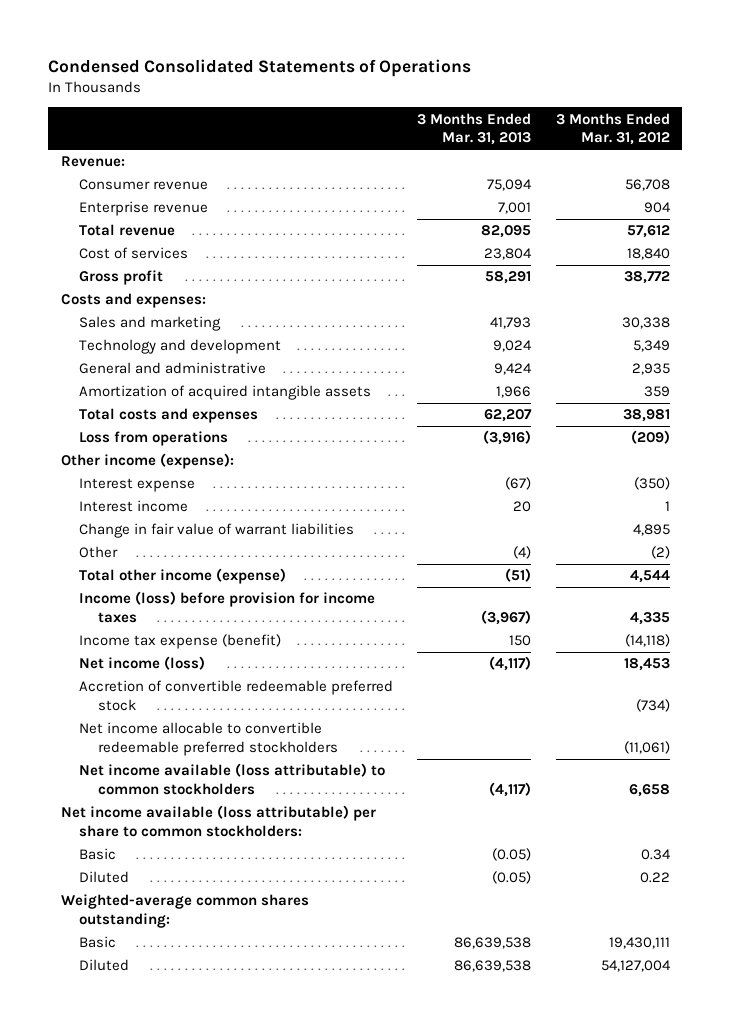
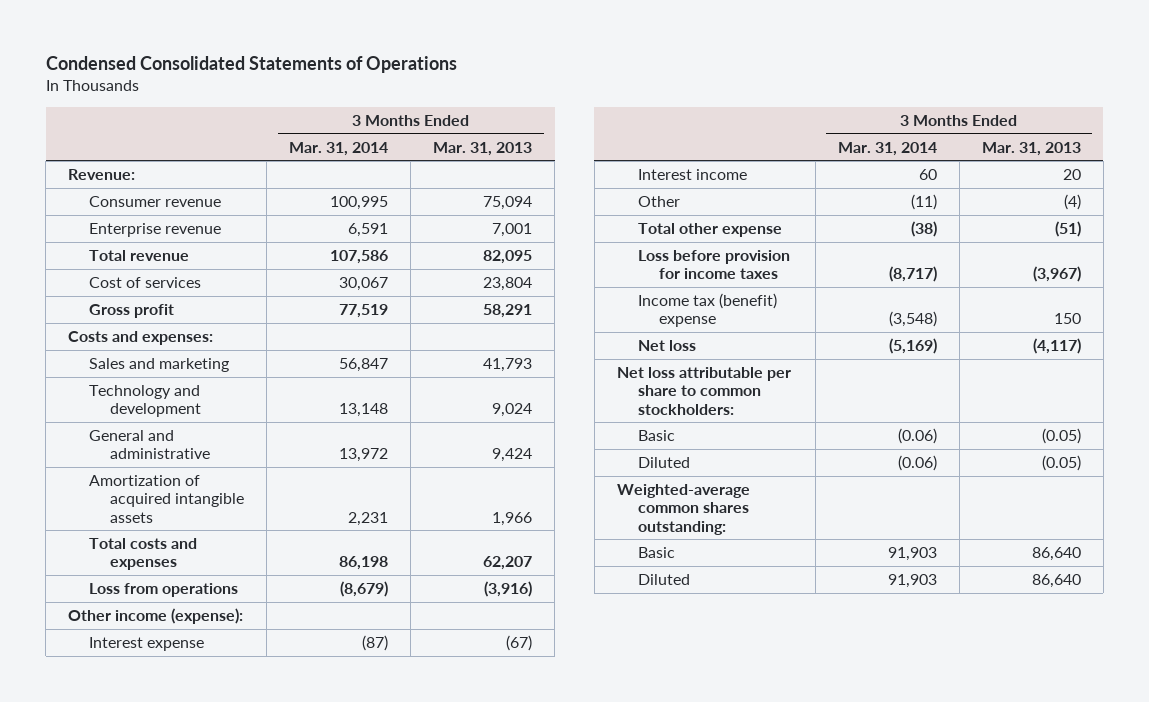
[555,112,670,146] 3 Months Ended Mar. 31, 2012 -> none
none -> [289,141,389,156] Mar. 31, 2014
[79,523,355,539] Change in fair value of warrant liabilities -> none
[79,680,394,712] Accretion of convertible redeemable preferred stock -> none
[79,722,338,757] Net income allocable to convertible redeemable preferred stockholders -> none
[79,763,386,796] Net income available (loss attributable) to common stockholders -> none
[79,568,287,585] Total other income (expense) -> [637,222,782,237] Total other expense
[79,591,376,624] Income (loss) before provision for income taxes -> [637,249,790,280] Loss before provision for income taxes
[79,634,282,650] Income tax expense (benefit) -> [637,292,777,328] Income tax (benefit) expense
[79,656,206,671] Net income (loss) -> [637,339,696,351] Net loss
[60,805,376,838] Net income available (loss attributable) per share to common stockholders: -> [616,366,791,415] Net loss attributable per share to common stockholders:
[454,937,532,950] 86,639,538 -> [1031,546,1081,561] 86,640
[454,960,532,973] 86,639,538 -> [1031,573,1081,588] 86,640

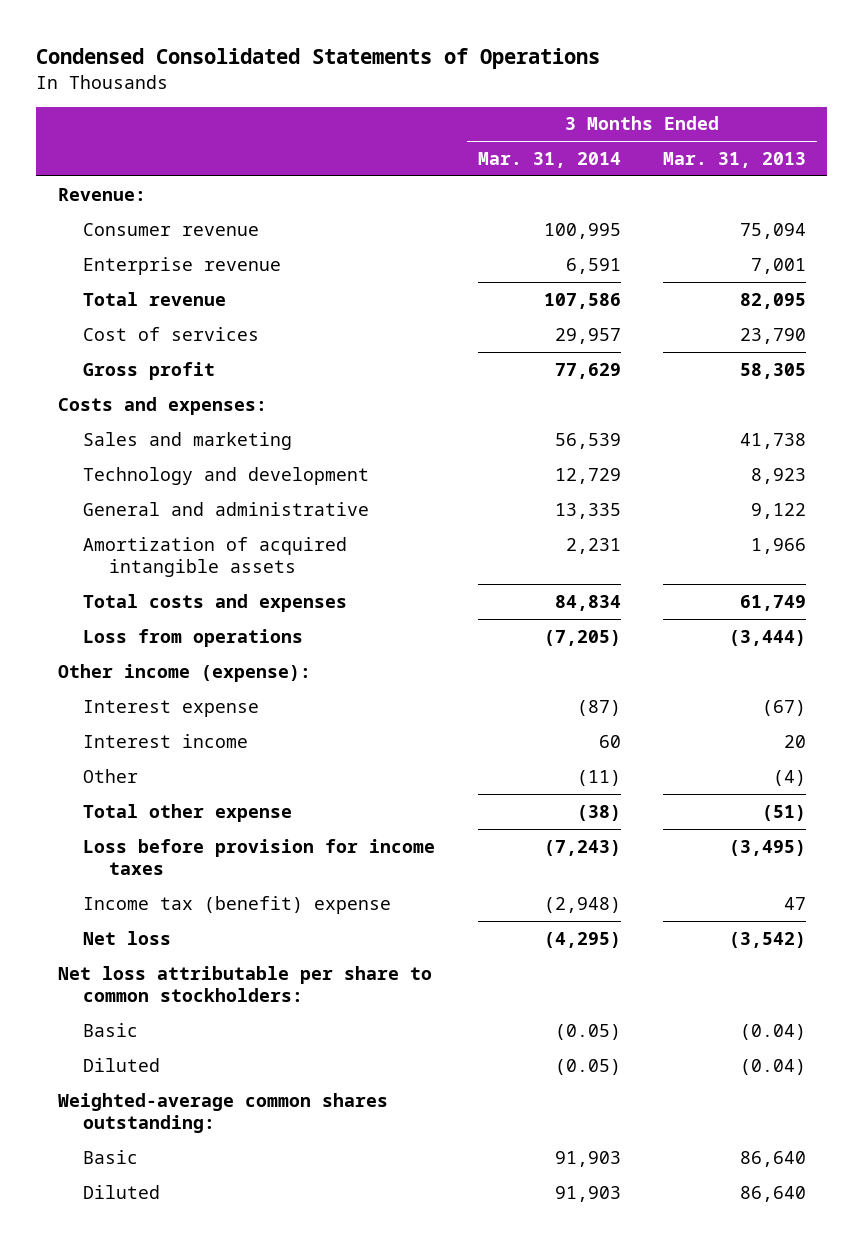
[339,276,389,291] 30,067 -> [554,327,621,344] 29,957
[483,276,533,291] 23,804 -> [740,327,807,344] 23,790
[339,303,389,318] 77,519 -> [554,362,621,379] 77,629
[483,303,533,318] 58,291 -> [740,362,807,379] 58,305
[339,357,389,372] 56,847 -> [554,432,621,449] 56,539
[483,357,533,372] 41,793 -> [740,432,807,449] 41,738
[339,403,389,418] 13,148 -> [554,467,621,484] 12,729
[492,403,533,418] 9,024 -> [751,467,807,484] 8,923
[339,448,389,463] 13,972 -> [554,502,621,519] 13,335
[492,448,533,463] 9,424 -> [751,502,807,519] 9,122
[339,556,389,571] 86,198 -> [554,594,621,611] 84,834
[483,556,533,571] 62,207 -> [740,594,807,611] 61,749
[340,580,389,597] (8,679) -> [543,629,621,646] (7,205)
[484,580,533,597] (3,916) -> [729,629,807,646] (3,444)
[888,266,937,283] (8,717) -> [543,839,621,856] (7,243)
[1032,266,1081,283] (3,967) -> [729,839,807,856] (3,495)
[888,311,937,328] (3,548) -> [543,896,621,913] (2,948)
[1053,313,1081,325] 150 -> [784,896,807,910] 47
[888,337,937,354] (5,169) -> [543,931,621,948] (4,295)
[1032,337,1081,354] (4,117) -> [729,931,807,948] (3,542)
[897,427,937,444] (0.06) -> [554,1023,621,1040] (0.05)
[1041,427,1081,444] (0.05) -> [740,1023,807,1040] (0.04)
[897,454,937,471] (0.06) -> [554,1058,621,1075] (0.05)
[1041,454,1081,471] (0.05) -> [740,1058,807,1075] (0.04)

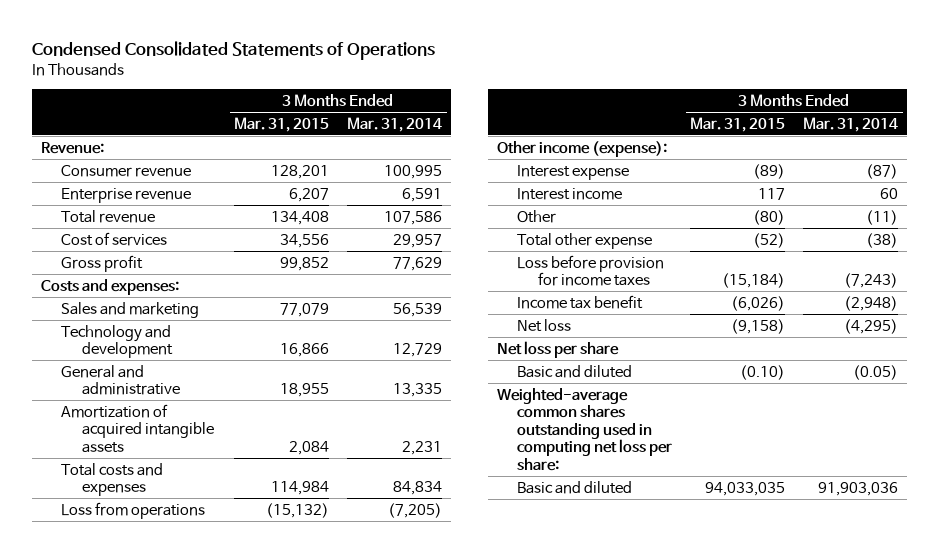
[663,152,807,169] Mar. 31, 2013 -> none
none -> [234,116,330,132] Mar. 31, 2015
[83,895,392,914] Income tax (benefit) expense -> [517,294,644,309] Income tax benefit
[83,1022,139,1037] Basic -> none
[83,1057,161,1072] Diluted -> none
[83,1149,139,1164] Basic -> none
[83,1184,161,1199] Diluted -> none
[57,965,432,1002] Net loss attributable per share to common stockholders: -> [497,340,620,358] Net loss per share
none -> [517,364,633,378] Basic and diluted
[57,1092,388,1133] Weighted-average common shares outstanding: -> [497,387,673,471] Weighted-average common shares outstanding used in computing net loss per share:
none -> [517,480,633,494] Basic and diluted

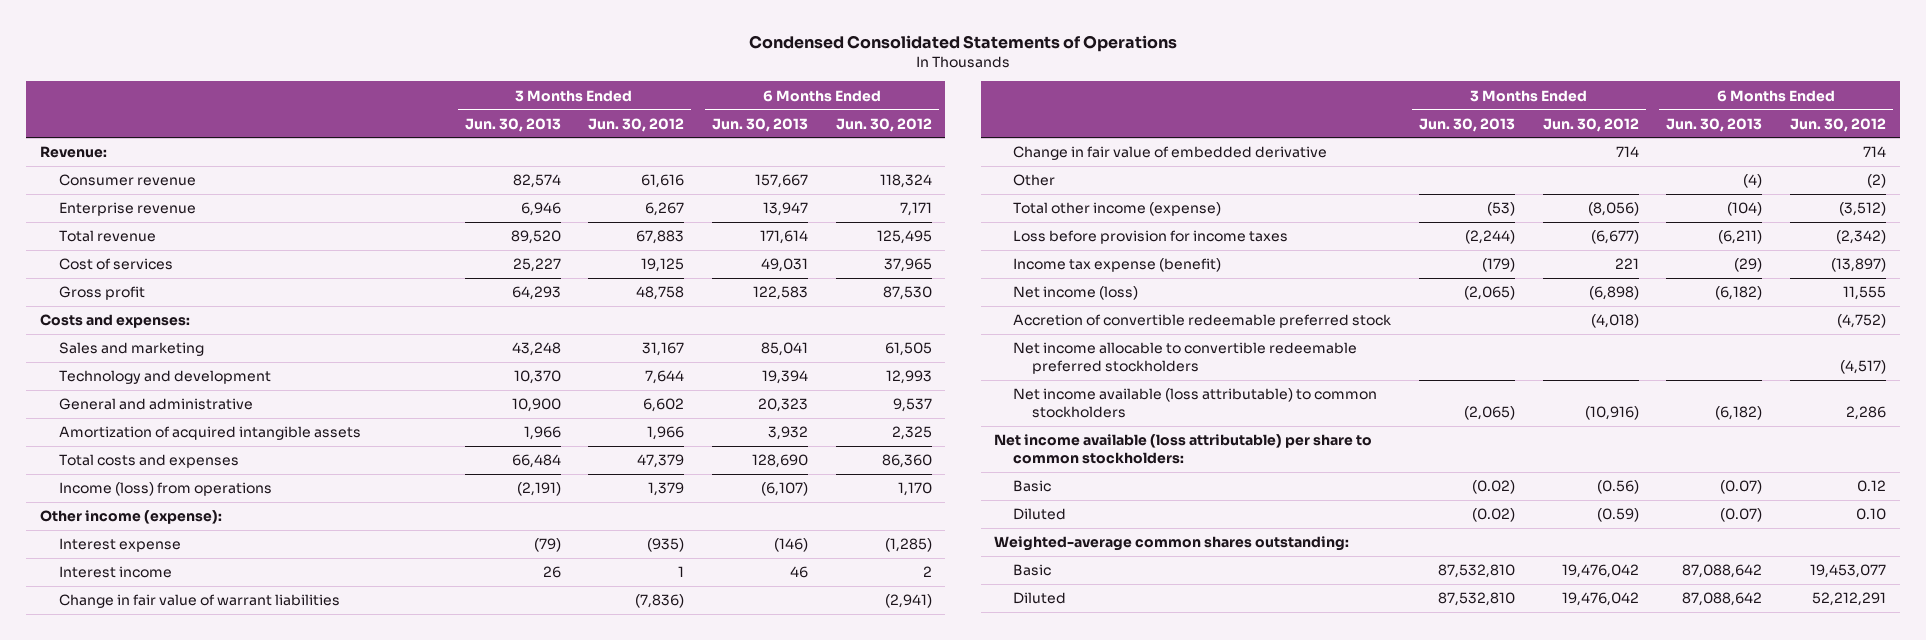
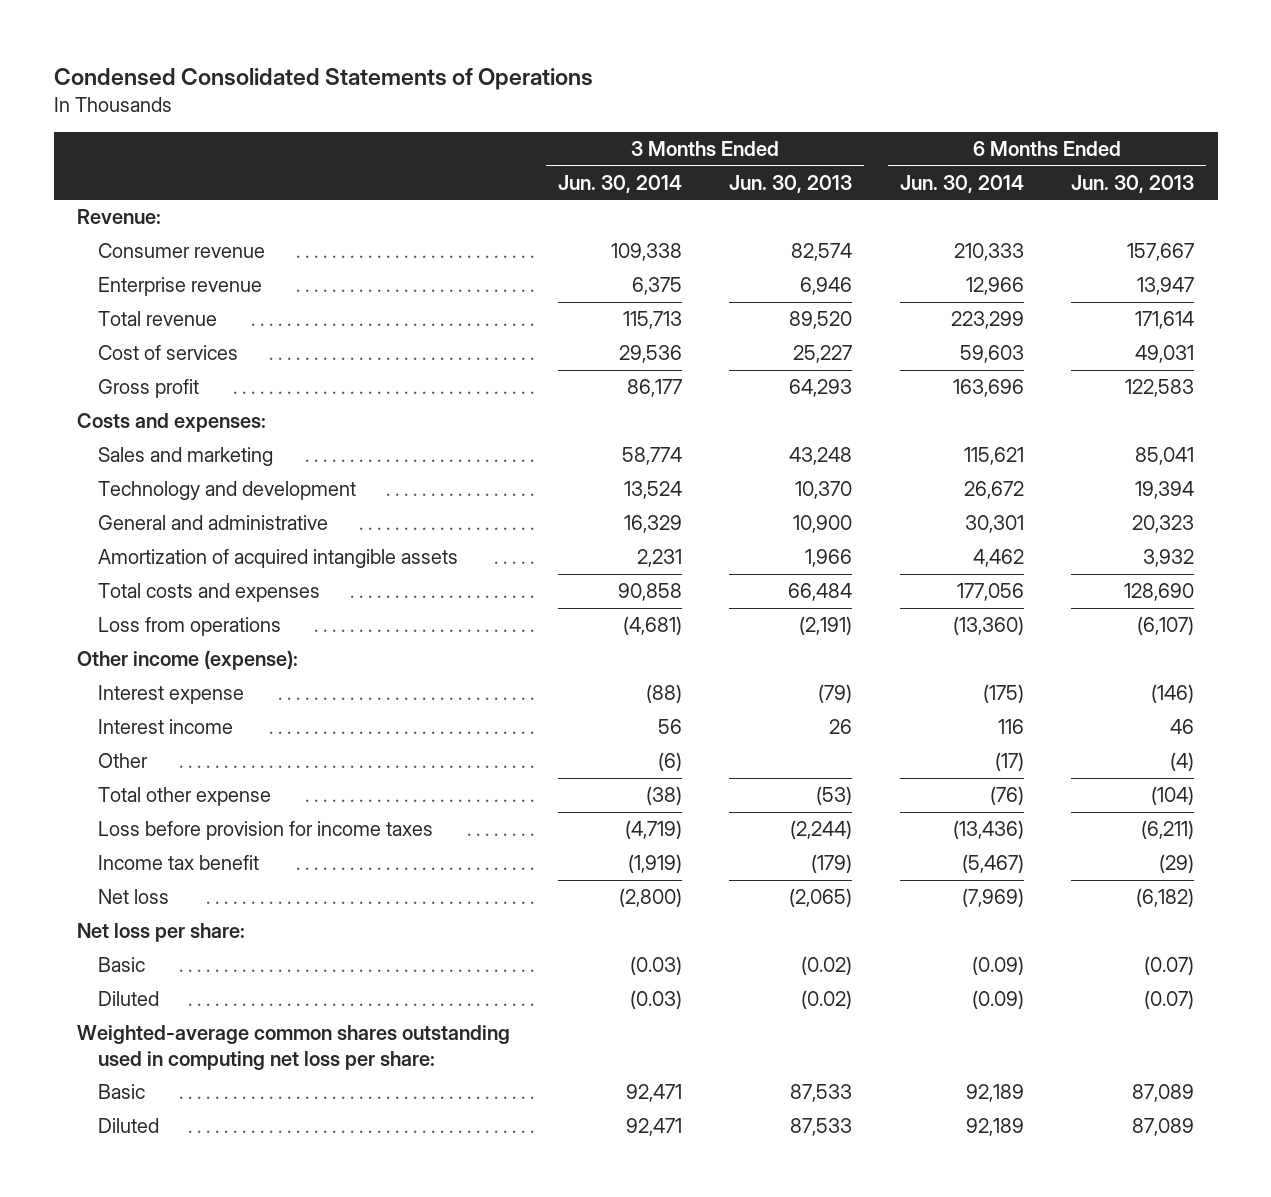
[588,117,685,132] Jun. 30, 2012 -> none
[835,117,932,132] Jun. 30, 2012 -> none
none -> [557,174,682,193] Jun. 30, 2014
none -> [899,174,1024,193] Jun. 30, 2014
[59,482,273,497] Income (loss) from operations -> [97,617,281,637] Loss from operations
[59,594,341,609] Change in fair value of warrant liabilities -> none
[1013,146,1328,161] Change in fair value of embedded derivative -> none
[1013,202,1222,217] Total other income (expense) -> [97,787,271,807] Total other expense
[1013,314,1392,329] Accretion of convertible redeemable preferred stock -> none
[1013,342,1358,374] Net income allocable to convertible redeemable preferred stockholders -> none
[1013,388,1378,418] Net income available (loss attributable) to common stockholders -> none
[1013,258,1222,273] Income tax expense (benefit) -> [97,855,259,871] Income tax benefit
[1013,286,1139,301] Net income (loss) -> [97,889,169,905] Net loss
[994,434,1373,464] Net income available (loss attributable) per share to common stockholders: -> [77,923,246,943] Net loss per share:
[994,536,1350,552] Weighted-average common shares outstanding: -> [77,1025,511,1070] Weighted-average common shares outstanding used in computing net loss per share:
[1437,564,1515,579] 87,532,810 -> [790,1084,853,1103] 87,533
[1682,564,1763,579] 87,088,642 -> [1132,1084,1195,1103] 87,089
[1437,592,1515,607] 87,532,810 -> [790,1118,853,1137] 87,533
[1682,592,1763,607] 87,088,642 -> [1132,1118,1195,1137] 87,089

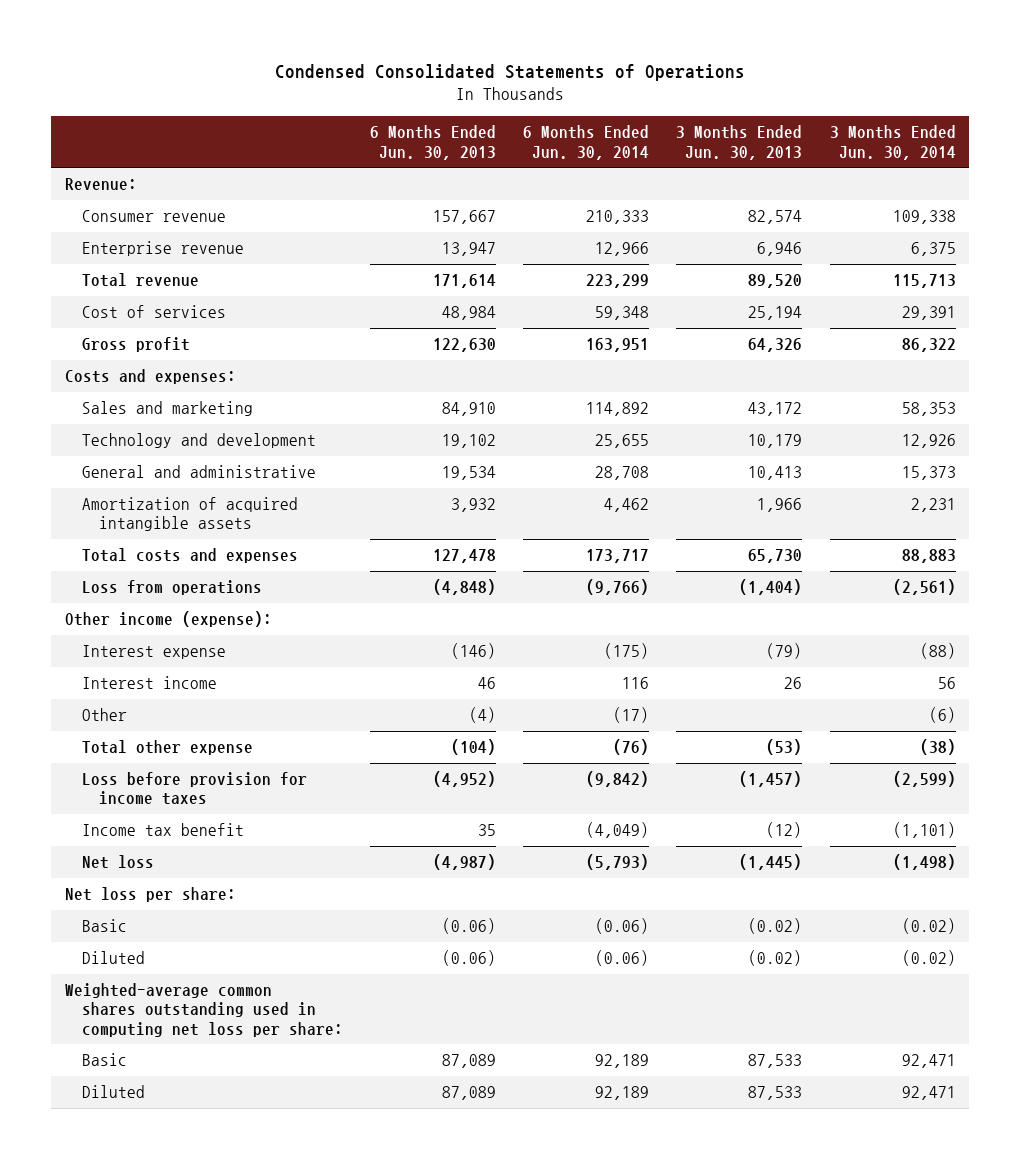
[618,345,682,364] 29,536 -> [901,306,956,321] 29,391
[793,345,853,364] 25,227 -> [748,306,803,321] 25,194
[959,345,1024,364] 59,603 -> [595,306,650,321] 59,348
[1135,345,1195,364] 49,031 -> [441,306,496,321] 48,984
[626,379,682,398] 86,177 -> [901,338,956,353] 86,322
[789,379,853,398] 64,293 -> [748,338,803,353] 64,326
[952,379,1024,398] 163,696 -> [586,338,650,353] 163,951
[1125,379,1195,398] 122,583 -> [432,338,496,353] 122,630
[621,447,682,466] 58,774 -> [901,402,956,417] 58,353
[789,447,853,466] 43,248 -> [748,402,803,417] 43,172
[963,447,1024,466] 115,621 -> [586,402,650,417] 114,892
[1135,447,1195,466] 85,041 -> [441,402,496,417] 84,910
[623,481,682,500] 13,524 -> [901,434,956,449] 12,926
[795,481,853,500] 10,370 -> [748,434,803,449] 10,179
[963,481,1024,500] 26,672 -> [595,434,650,449] 25,655
[1135,481,1195,500] 19,394 -> [441,434,496,449] 19,102
[623,515,682,534] 16,329 -> [901,466,956,481] 15,373
[793,515,853,534] 10,900 -> [748,466,803,481] 10,413
[964,515,1024,534] 30,301 -> [595,466,650,481] 28,708
[1132,515,1195,534] 20,323 -> [441,466,496,481] 19,534
[617,583,682,602] 90,858 -> [901,549,956,564] 88,883
[788,583,853,602] 66,484 -> [748,549,803,564] 65,730
[956,583,1024,602] 177,056 -> [586,549,650,564] 173,717
[1124,583,1195,602] 128,690 -> [432,549,496,564] 127,478
[622,616,682,636] (4,681) -> [892,579,956,596] (2,561)
[799,616,853,636] (2,191) -> [739,579,803,596] (1,404)
[952,616,1024,636] (13,360) -> [586,579,650,596] (9,766)
[1137,616,1195,636] (6,107) -> [432,579,496,596] (4,848)
[624,820,682,840] (4,719) -> [892,771,956,788] (2,599)
[790,820,853,840] (2,244) -> [739,771,803,788] (1,457)
[952,820,1024,840] (13,436) -> [586,771,650,788] (9,842)
[1141,820,1195,840] (6,211) -> [432,771,496,788] (4,952)
[627,854,682,874] (1,919) -> [892,822,956,839] (1,101)
[811,854,853,874] (179) -> [766,822,803,839] (12)
[961,854,1024,874] (5,467) -> [586,822,650,839] (4,049)
[1159,854,1195,874] (29) -> [477,824,496,837] 35
[618,888,682,908] (2,800) -> [892,854,956,871] (1,498)
[789,888,853,908] (2,065) -> [739,854,803,871] (1,445)
[961,888,1024,908] (7,969) -> [586,854,650,871] (5,793)
[1136,888,1195,908] (6,182) -> [432,854,496,871] (4,987)
[629,956,682,976] (0.03) -> [901,918,956,935] (0.02)
[971,956,1024,976] (0.09) -> [595,918,650,935] (0.06)
[1144,956,1195,976] (0.07) -> [441,918,496,935] (0.06)
[629,990,682,1010] (0.03) -> [901,950,956,967] (0.02)
[971,990,1024,1010] (0.09) -> [595,950,650,967] (0.06)
[1144,990,1195,1010] (0.07) -> [441,950,496,967] (0.06)

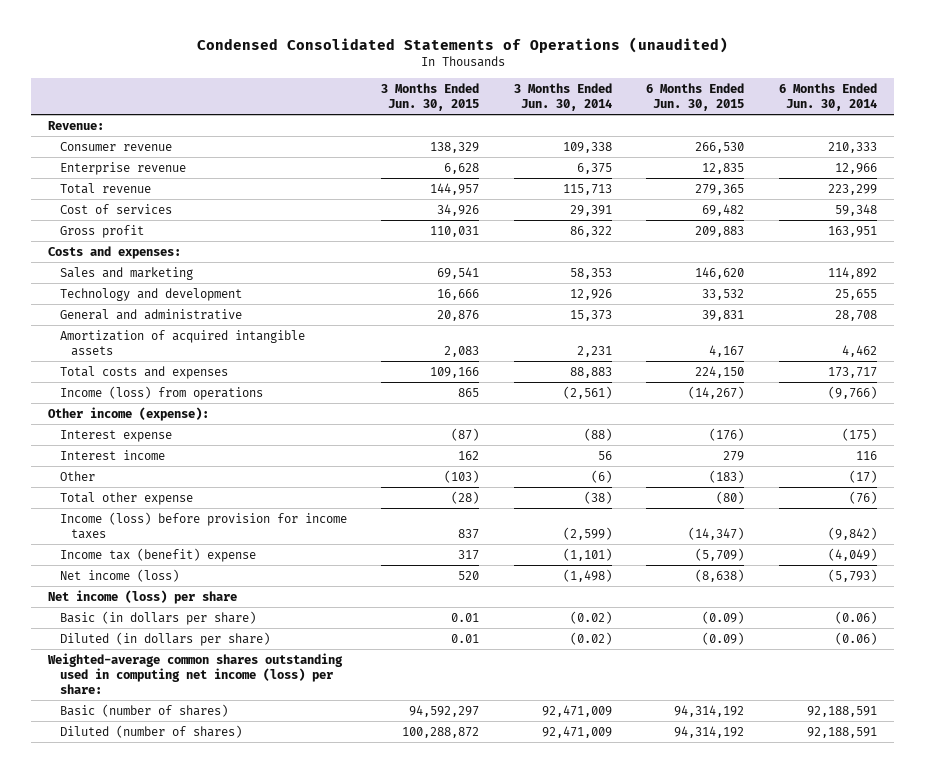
[275,63,746,81] Condensed Consolidated Statements of Operations -> [196,37,728,54] Condensed Consolidated Statements of Operations (unaudited)
[369,125,496,160] 6 Months Ended Jun. 30, 2013 -> none
[676,125,803,160] 3 Months Ended Jun. 30, 2013 -> none
none -> [381,83,480,112] 3 Months Ended Jun. 30, 2015
none -> [646,83,745,112] 6 Months Ended Jun. 30, 2015
[81,580,262,596] Loss from operations -> [59,385,263,400] Income (loss) from operations
[81,772,307,806] Loss before provision for income taxes -> [59,511,347,539] Income (loss) before provision for income taxes
[81,823,244,837] Income tax benefit -> [59,547,256,562] Income tax (benefit) expense
[81,855,154,870] Net loss -> [59,568,179,582] Net income (loss)
[64,887,236,903] Net loss per share: -> [48,589,238,604] Net income (loss) per share
[81,919,127,933] Basic -> [59,610,256,625] Basic (in dollars per share)
[81,951,145,965] Diluted -> [59,631,270,646] Diluted (in dollars per share)
[64,983,343,1037] Weighted-average common shares outstanding used in computing net loss per share: -> [47,652,344,694] Weighted-average common shares outstanding used in computing net income (loss) per share:
[81,1053,127,1067] Basic -> [59,703,228,717] Basic (number of shares)
[595,1054,650,1069] 92,189 -> [806,705,877,717] 92,188,591
[901,1054,956,1069] 92,471 -> [541,704,612,717] 92,471,009
[81,1085,145,1099] Diluted -> [59,724,242,738] Diluted (number of shares)
[595,1086,650,1101] 92,189 -> [806,726,877,738] 92,188,591
[901,1086,956,1101] 92,471 -> [541,725,612,738] 92,471,009

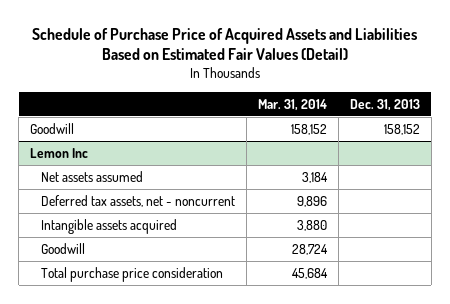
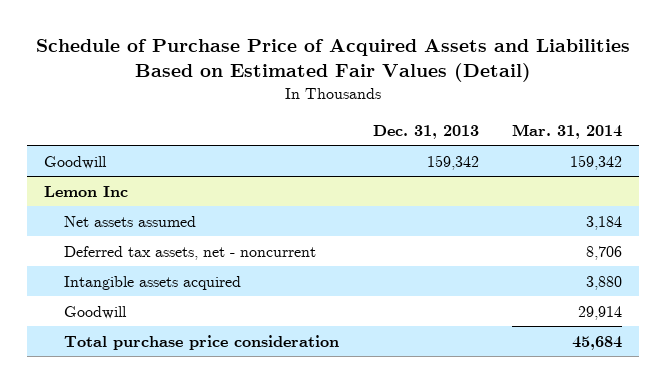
[290,123,327,135] 158,152 -> [569,154,622,170] 159,342
[383,123,420,135] 158,152 -> [426,154,479,170] 159,342
[296,195,327,207] 9,896 -> [585,245,622,260] 8,706
[291,243,328,255] 28,724 -> [577,305,622,320] 29,914

